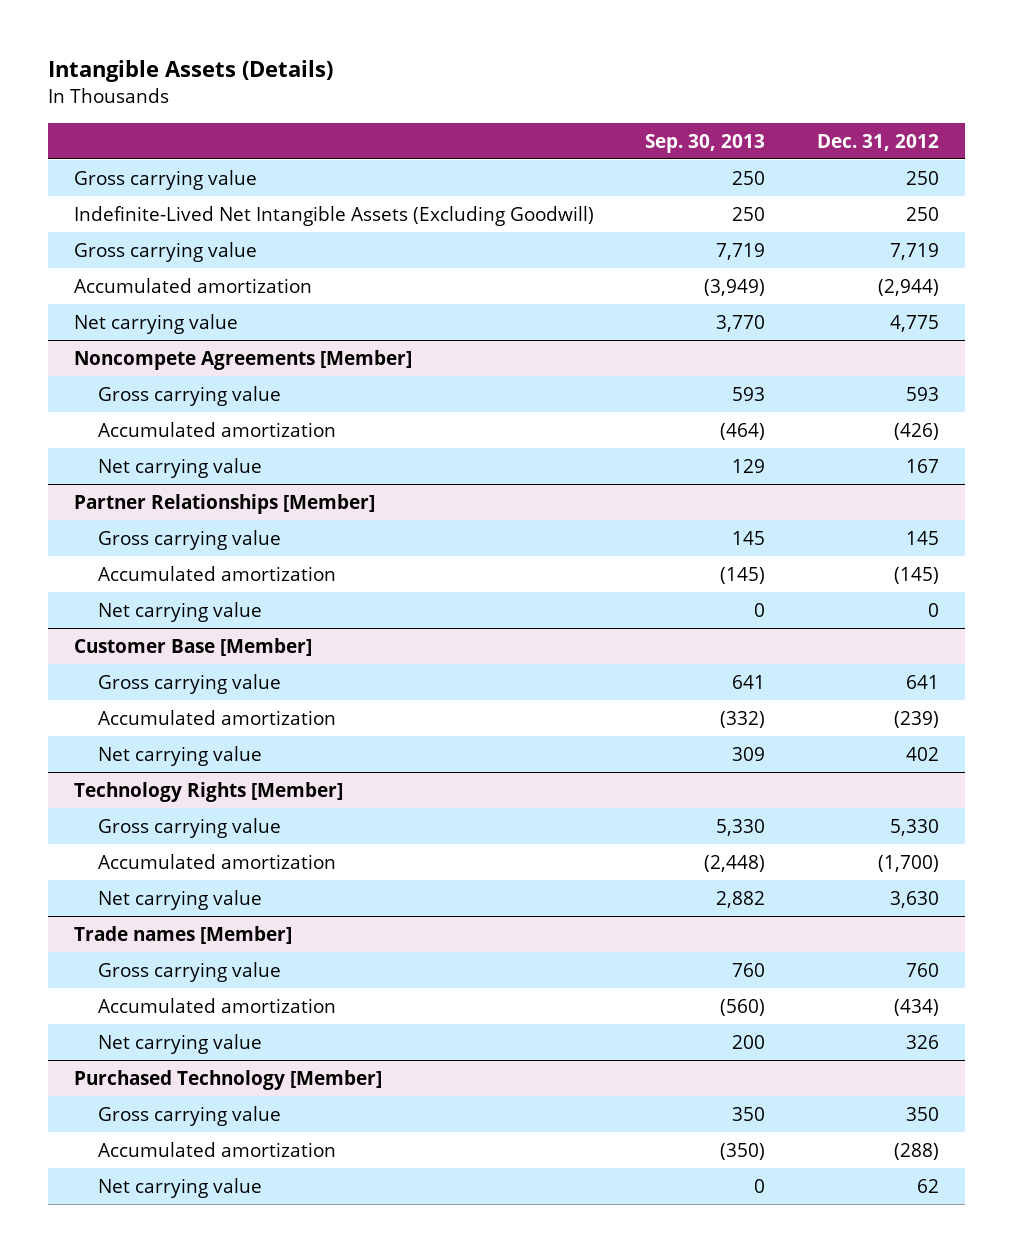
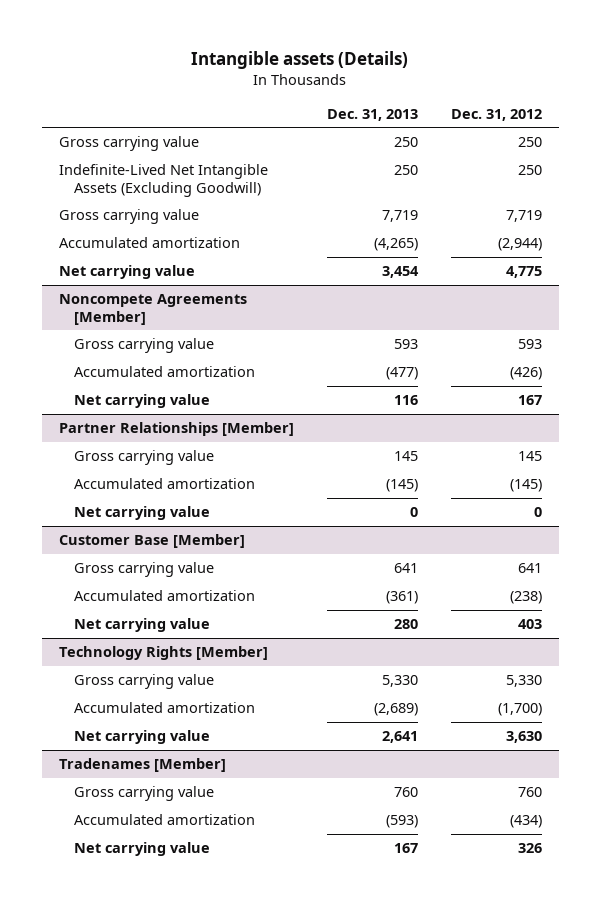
[47,60,333,83] Intangible Assets (Details) -> [191,50,409,69] Intangible assets (Details)
[645,133,766,153] Sep. 30, 2013 -> none
none -> [326,108,418,121] Dec. 31, 2013
[894,710,940,728] (239) -> [510,591,543,605] (238)
[906,746,940,761] 402 -> [518,619,543,630] 403
[73,925,292,944] Trade names [Member] -> none
none -> [58,758,226,773] Tradenames [Member]
[73,1069,382,1090] Purchased Technology [Member] -> none
[98,1105,282,1126] Gross carrying value -> none
[98,1141,337,1157] Accumulated amortization -> none
[98,1177,263,1198] Net carrying value -> none

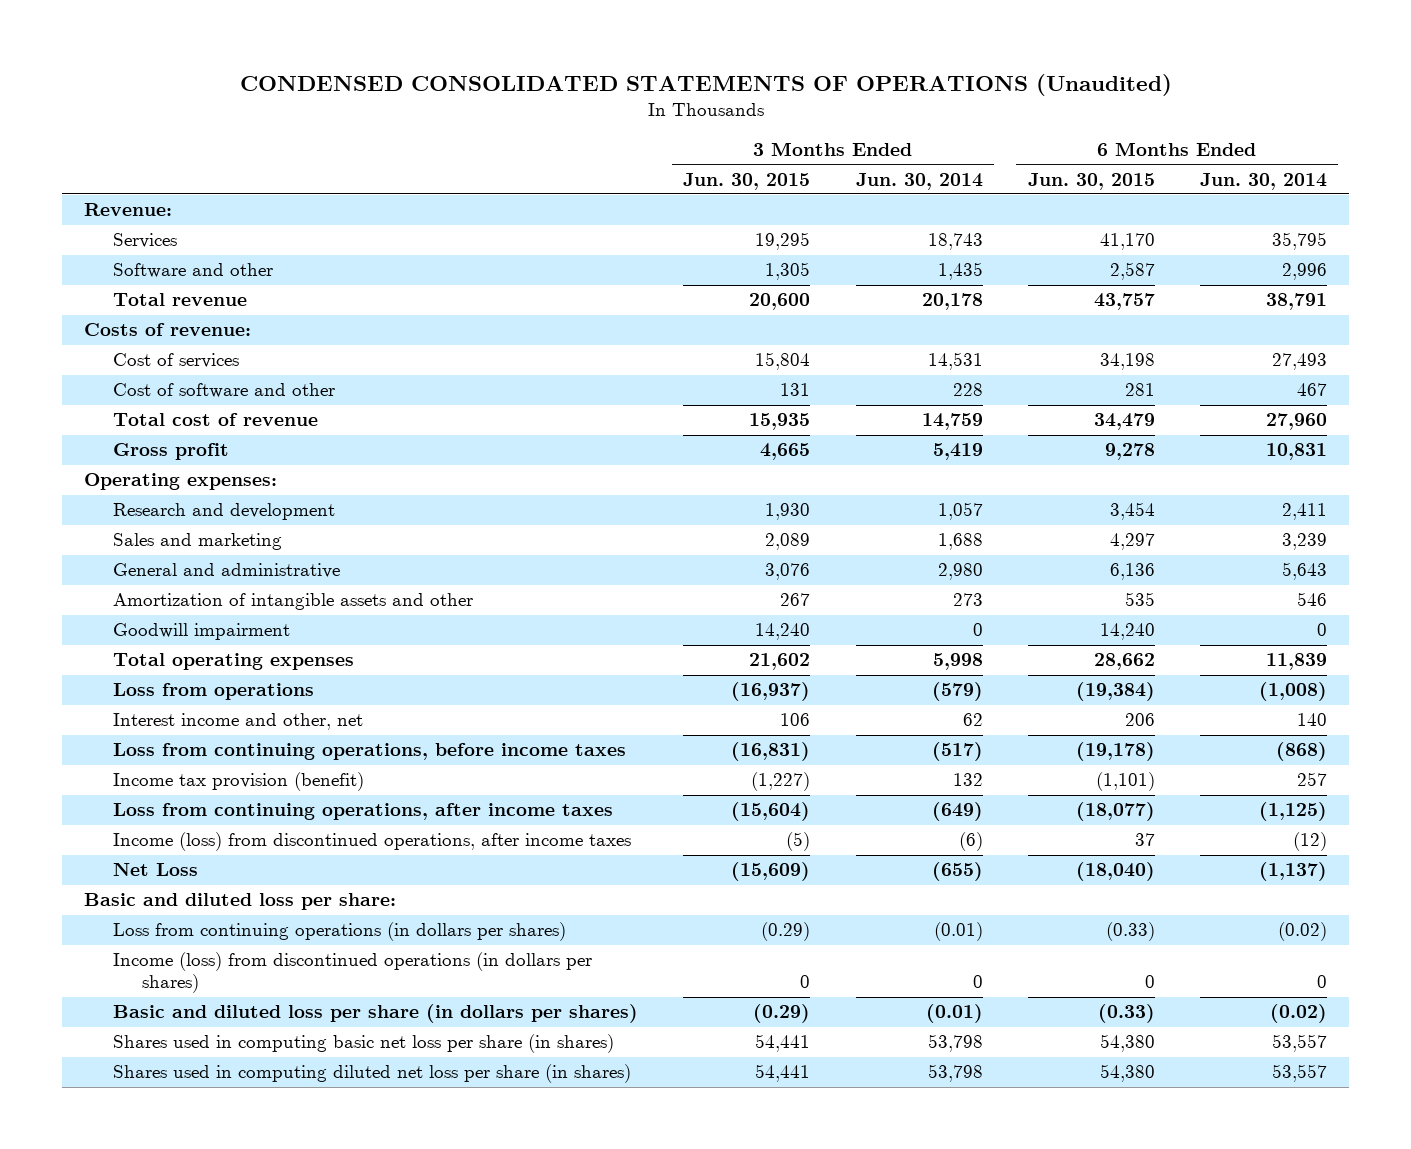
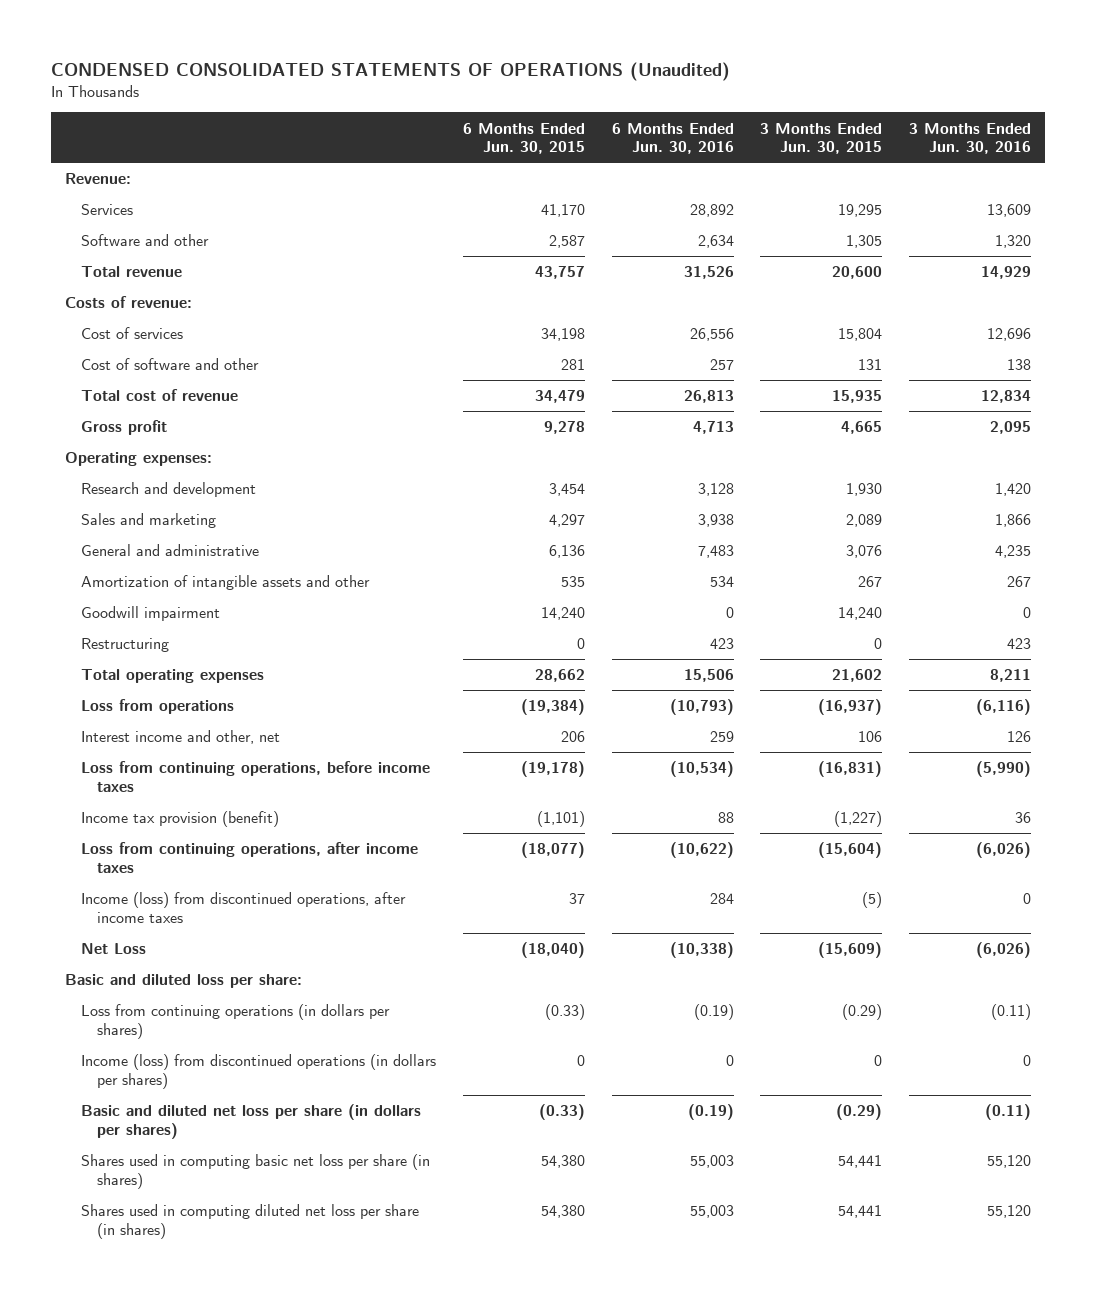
[855,172,983,190] Jun. 30, 2014 -> none
[1199,172,1327,190] Jun. 30, 2014 -> none
none -> [611,122,734,155] 6 Months Ended Jun. 30, 2016
none -> [909,122,1032,155] 3 Months Ended Jun. 30, 2016
none -> [80,638,169,653] Restructuring
[113,1004,639,1024] Basic and diluted loss per share (in dollars per shares) -> [80,1104,421,1139] Basic and diluted net loss per share (in dollars per shares)

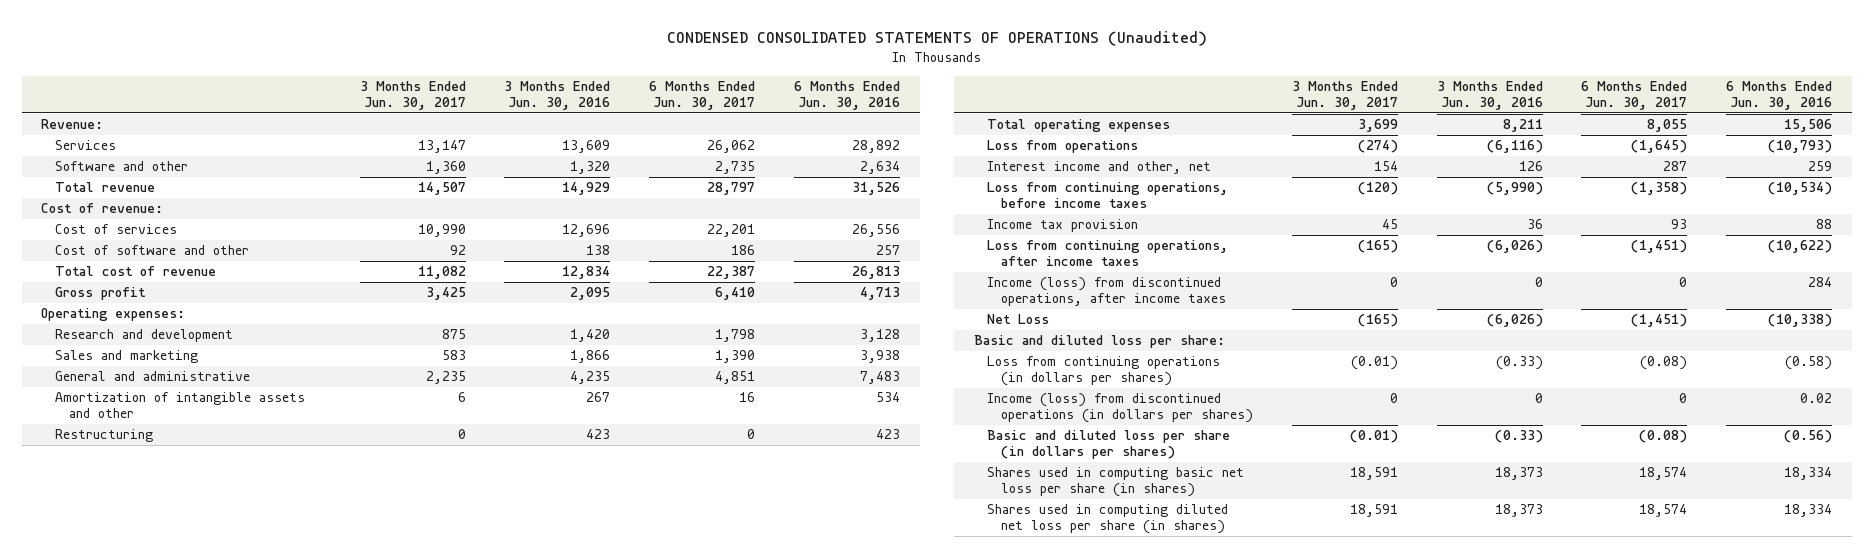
[462,122,585,155] 6 Months Ended Jun. 30, 2015 -> none
[760,122,883,155] 3 Months Ended Jun. 30, 2015 -> none
none -> [359,81,466,110] 3 Months Ended Jun. 30, 2017
none -> [649,81,756,110] 6 Months Ended Jun. 30, 2017
[64,296,192,309] Costs of revenue: -> [41,203,164,214] Cost of revenue:
[80,606,220,622] Goodwill impairment -> none
[80,811,279,828] Income tax provision (benefit) -> [987,219,1139,233] Income tax provision
[693,1004,734,1021] (0.19) -> [1785,356,1833,371] (0.58)
[991,1004,1032,1021] (0.11) -> [1495,356,1543,371] (0.33)
[725,1055,734,1067] 0 -> [1800,393,1833,404] 0.02
[80,1104,421,1139] Basic and diluted net loss per share (in dollars per shares) -> [987,430,1231,460] Basic and diluted loss per share (in dollars per shares)
[687,1104,734,1121] (0.19) -> [1784,430,1833,444] (0.56)
[985,1104,1032,1121] (0.11) -> [1494,430,1543,444] (0.33)
[689,1155,734,1169] 55,003 -> [1784,467,1833,481] 18,334
[987,1155,1032,1169] 55,120 -> [1494,467,1543,481] 18,373
[689,1205,734,1219] 55,003 -> [1784,504,1833,518] 18,334
[987,1205,1032,1219] 55,120 -> [1494,504,1543,518] 18,373

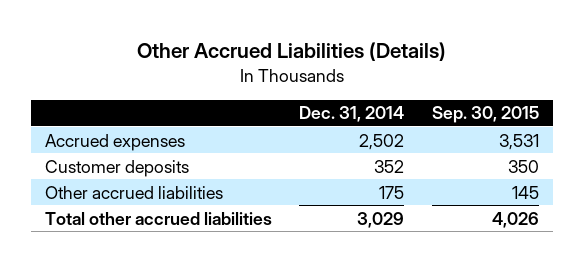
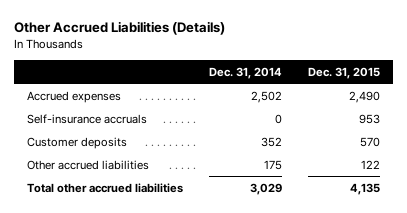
[431,106,539,124] Sep. 30, 2015 -> none
none -> [307,66,380,79] Dec. 31, 2015
none -> [26,113,147,124] Self-insurance accruals

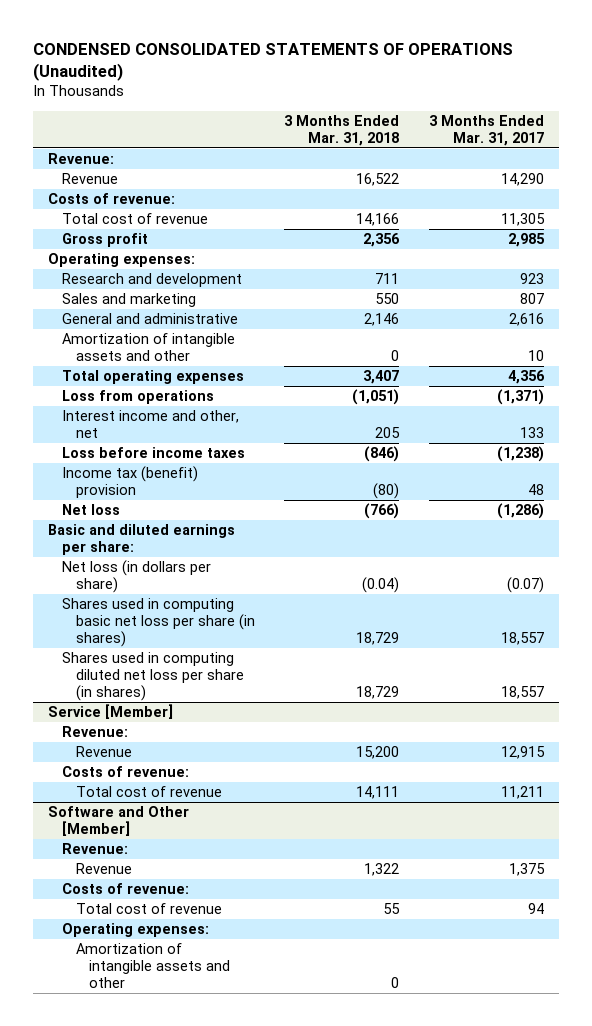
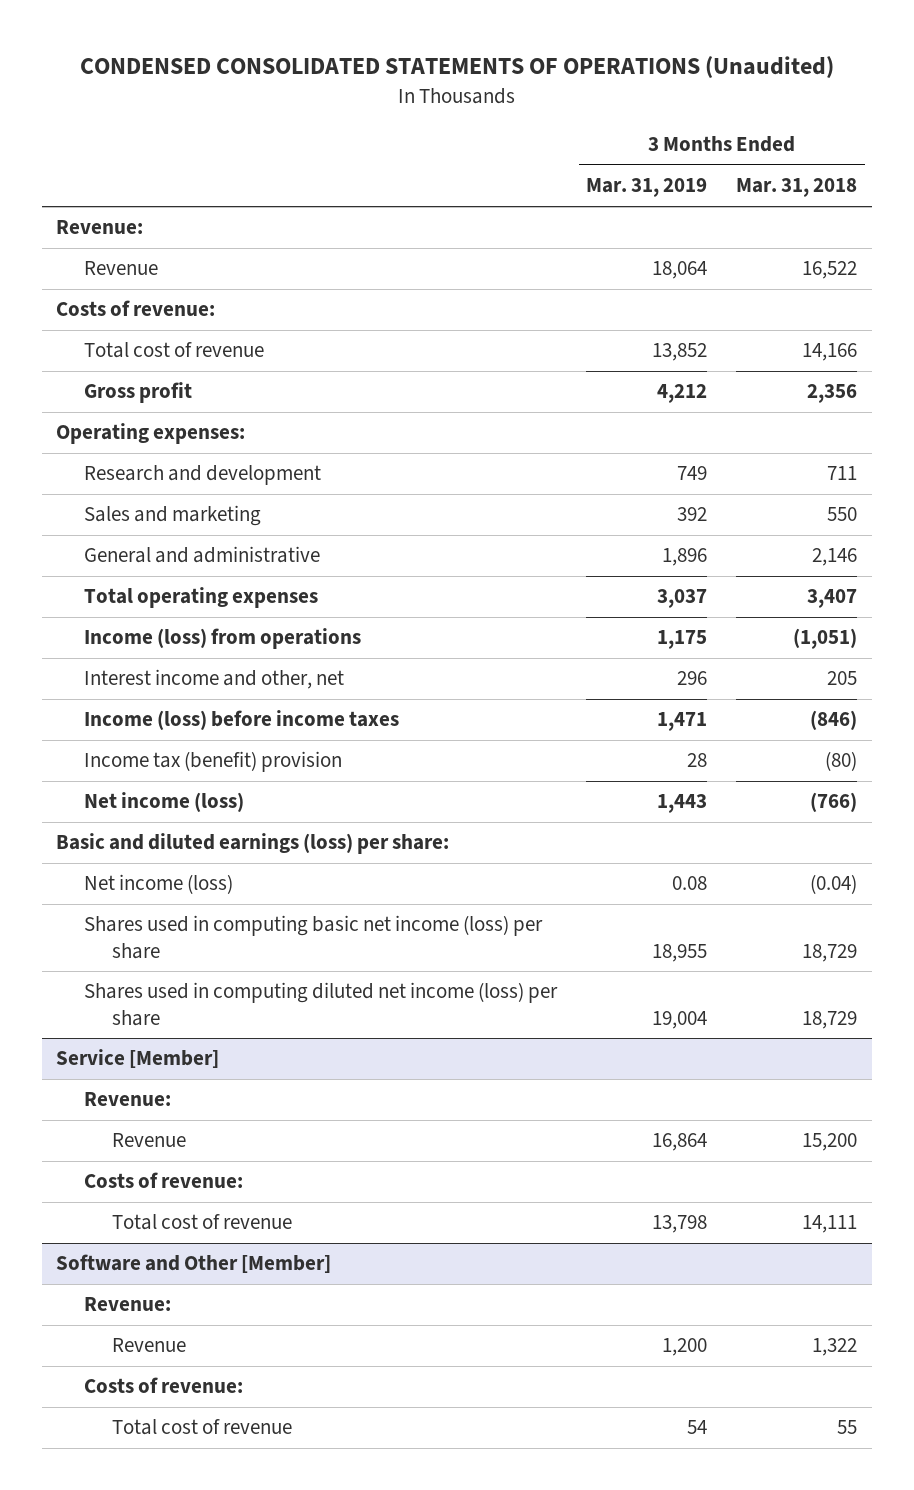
[429,115,545,146] 3 Months Ended Mar. 31, 2017 -> none
none -> [586,178,708,198] Mar. 31, 2019
[61,333,235,361] Amortization of intangible assets and other -> none
[61,390,214,405] Loss from operations -> [83,628,361,650] Income (loss) from operations
[61,447,245,459] Loss before income taxes -> [83,710,399,731] Income (loss) before income taxes
[61,504,120,516] Net loss -> [83,792,244,813] Net income (loss)
[47,524,235,555] Basic and diluted earnings per share: -> [56,833,450,855] Basic and diluted earnings (loss) per share:
[61,560,211,593] Net loss (in dollars per share) -> [83,874,233,895] Net income (loss)
[61,598,255,647] Shares used in computing basic net loss per share (in shares) -> [83,915,543,959] Shares used in computing basic net income (loss) per share
[61,652,244,701] Shares used in computing diluted net loss per share (in shares) -> [83,982,558,1026] Shares used in computing diluted net income (loss) per share
[61,923,209,938] Operating expenses: -> none
[75,943,231,988] Amortization of intangible assets and other -> none

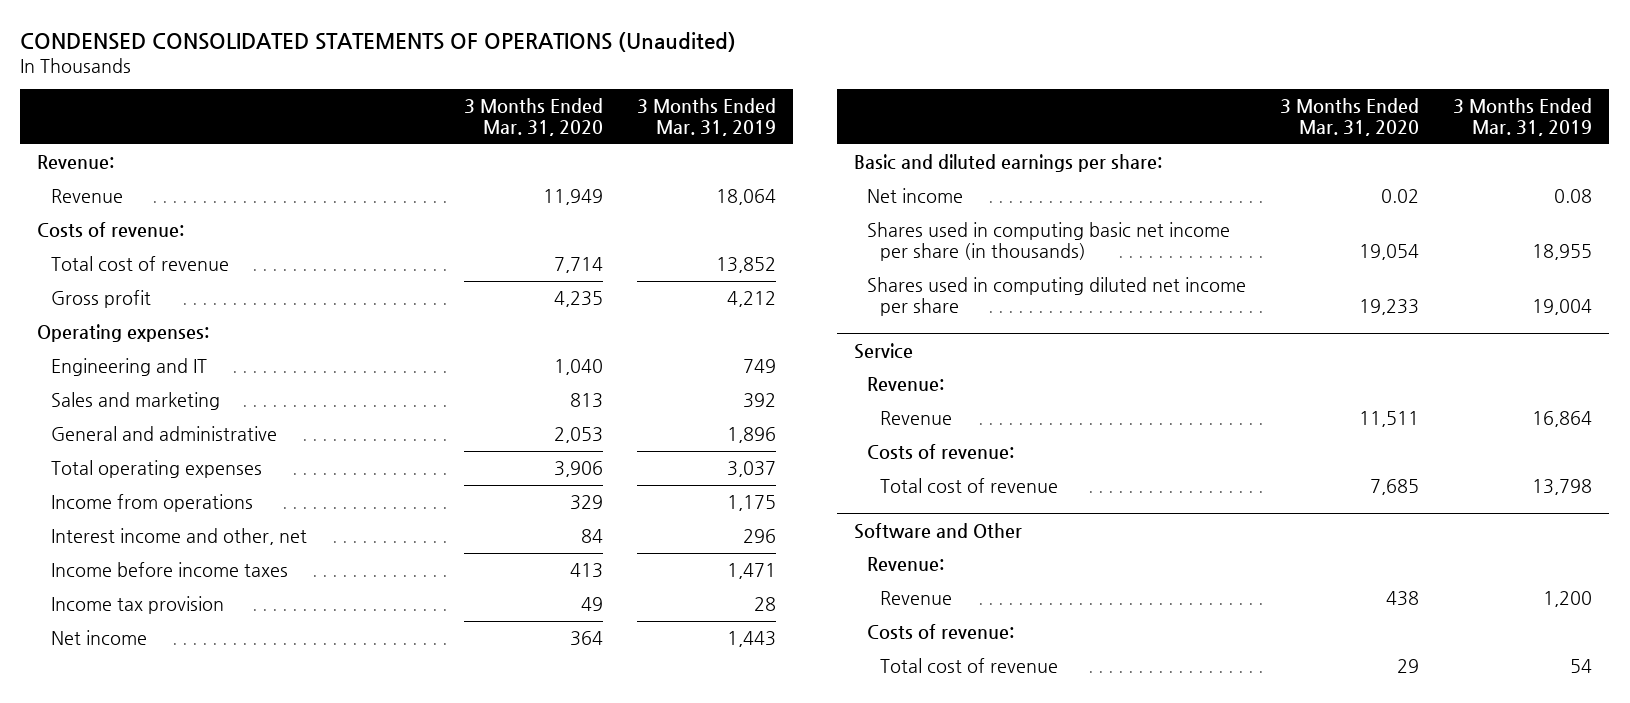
[736,178,858,198] Mar. 31, 2018 -> none
none -> [463,98,603,137] 3 Months Ended Mar. 31, 2020
[83,465,321,486] Research and development -> [50,358,207,377] Engineering and IT
[83,628,361,650] Income (loss) from operations -> [50,494,253,513] Income from operations
[83,710,399,731] Income (loss) before income taxes -> [50,562,288,578] Income before income taxes
[83,751,342,773] Income tax (benefit) provision -> [50,596,224,615] Income tax provision
[83,792,244,813] Net income (loss) -> [50,630,147,646] Net income
[56,833,450,855] Basic and diluted earnings (loss) per share: -> [853,154,1162,173] Basic and diluted earnings per share:
[83,874,233,895] Net income (loss) -> [867,188,964,204] Net income
[83,915,543,959] Shares used in computing basic net income (loss) per share -> [867,222,1231,262] Shares used in computing basic net income per share (in thousands)
[83,982,558,1026] Shares used in computing diluted net income (loss) per share -> [867,277,1247,317] Shares used in computing diluted net income per share
[56,1049,220,1069] Service [Member] -> [853,342,913,359] Service
[56,1254,332,1274] Software and Other [Member] -> [853,522,1022,539] Software and Other

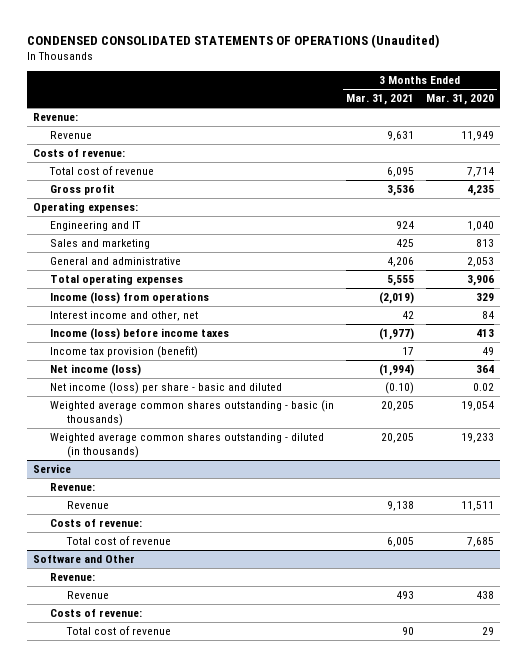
[636,98,776,137] 3 Months Ended Mar. 31, 2019 -> none
none -> [346,94,415,106] Mar. 31, 2021
[50,494,253,513] Income from operations -> [50,291,210,304] Income (loss) from operations
[853,154,1162,173] Basic and diluted earnings per share: -> none
[50,562,288,578] Income before income taxes -> [50,327,230,340] Income (loss) before income taxes
[50,596,224,615] Income tax provision -> [50,345,199,358] Income tax provision (benefit)
[50,630,147,646] Net income -> [50,363,142,376] Net income (loss)
[867,188,964,204] Net income -> [50,381,283,394] Net income (loss) per share - basic and diluted
[867,222,1231,262] Shares used in computing basic net income per share (in thousands) -> [50,399,335,427] Weighted average common shares outstanding - basic (in thousands)
[867,277,1247,317] Shares used in computing diluted net income per share -> [50,432,325,459] Weighted average common shares outstanding - diluted (in thousands)

